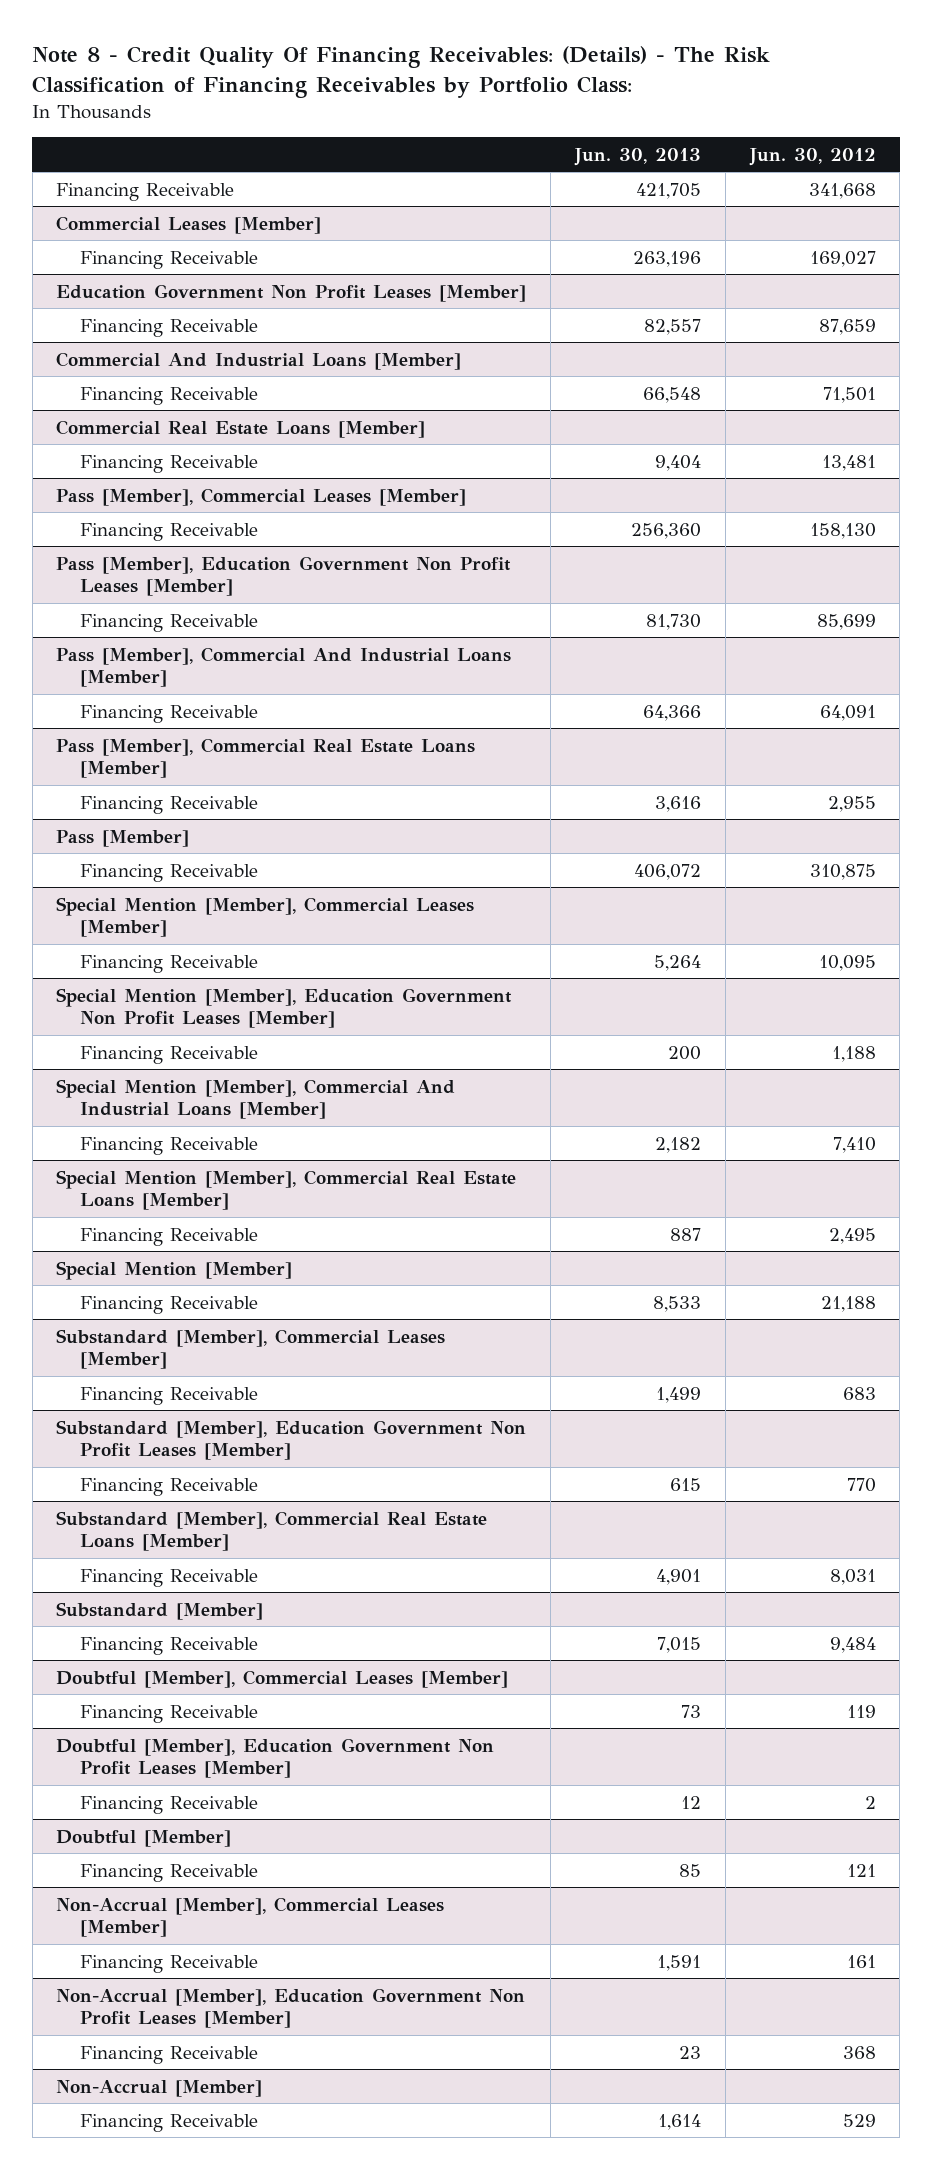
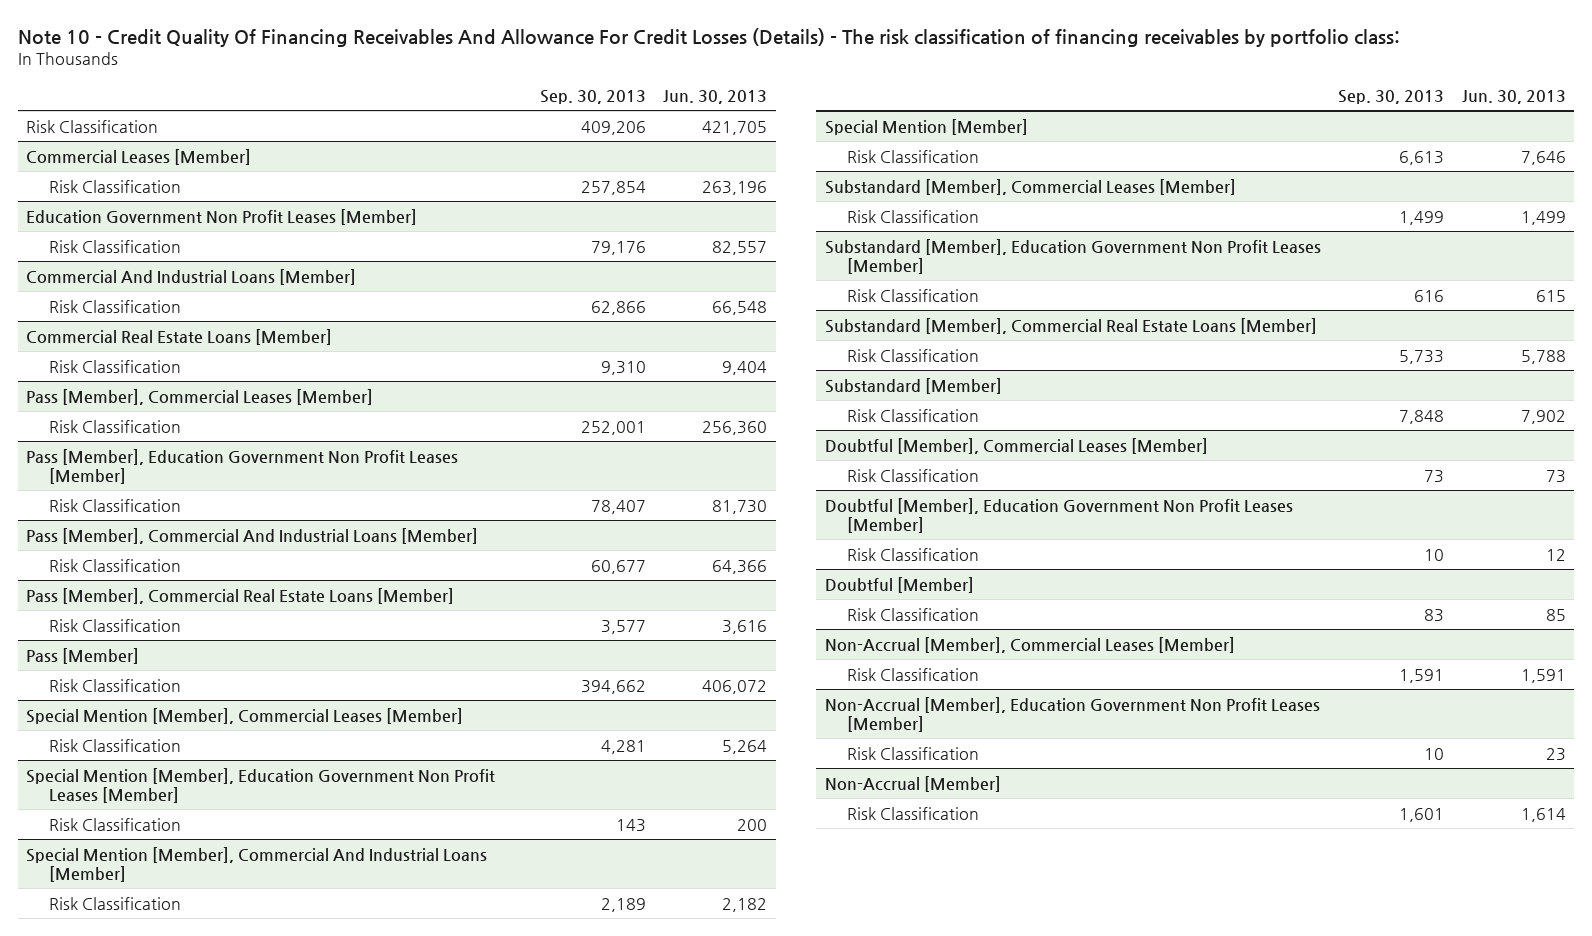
[32,45,771,98] Note 8 - Credit Quality Of Financing Receivables: (Details) - The Risk Classification of Financing Receivables by Portfolio Class: -> [17,27,1400,47] Note 10 - Credit Quality Of Financing Receivables And Allowance For Credit Losses (Details) - The risk classification of financing receivables by portfolio class:
[748,147,876,166] Jun. 30, 2012 -> none
none -> [539,89,646,104] Sep. 30, 2013
[56,182,235,201] Financing Receivable -> [26,119,159,133] Risk Classification
[79,250,258,269] Financing Receivable -> [48,179,181,193] Risk Classification
[79,318,258,337] Financing Receivable -> [48,239,181,253] Risk Classification
[79,386,258,405] Financing Receivable -> [48,299,181,313] Risk Classification
[79,454,258,473] Financing Receivable -> [48,359,181,373] Risk Classification
[79,522,258,541] Financing Receivable -> [48,419,181,433] Risk Classification
[79,613,258,632] Financing Receivable -> [48,498,181,512] Risk Classification
[79,704,258,723] Financing Receivable -> [48,558,181,572] Risk Classification
[79,795,258,814] Financing Receivable -> [48,618,181,632] Risk Classification
[79,863,258,882] Financing Receivable -> [48,678,181,692] Risk Classification
[79,954,258,973] Financing Receivable -> [48,738,181,752] Risk Classification
[79,1045,258,1064] Financing Receivable -> [48,817,181,831] Risk Classification
[56,1169,517,1211] Special Mention [Member], Commercial Real Estate Loans [Member] -> none
[79,1227,258,1246] Financing Receivable -> none
[79,1136,258,1155] Financing Receivable -> [48,896,181,910] Risk Classification
[79,1295,258,1314] Financing Receivable -> none
none -> [847,149,980,163] Risk Classification
[79,1386,258,1405] Financing Receivable -> [847,209,980,223] Risk Classification
[79,1477,258,1496] Financing Receivable -> [847,288,980,302] Risk Classification
[79,1568,258,1587] Financing Receivable -> none
none -> [847,348,980,362] Risk Classification
[79,1636,258,1655] Financing Receivable -> none
none -> [847,408,980,422] Risk Classification
[79,1704,258,1723] Financing Receivable -> [847,468,980,482] Risk Classification
[79,1795,258,1814] Financing Receivable -> [847,547,980,561] Risk Classification
[79,1863,258,1882] Financing Receivable -> [847,607,980,621] Risk Classification
[79,1954,258,1973] Financing Receivable -> [847,667,980,681] Risk Classification
[79,2045,258,2064] Financing Receivable -> [847,746,980,760] Risk Classification
[79,2113,258,2132] Financing Receivable -> [847,806,980,820] Risk Classification

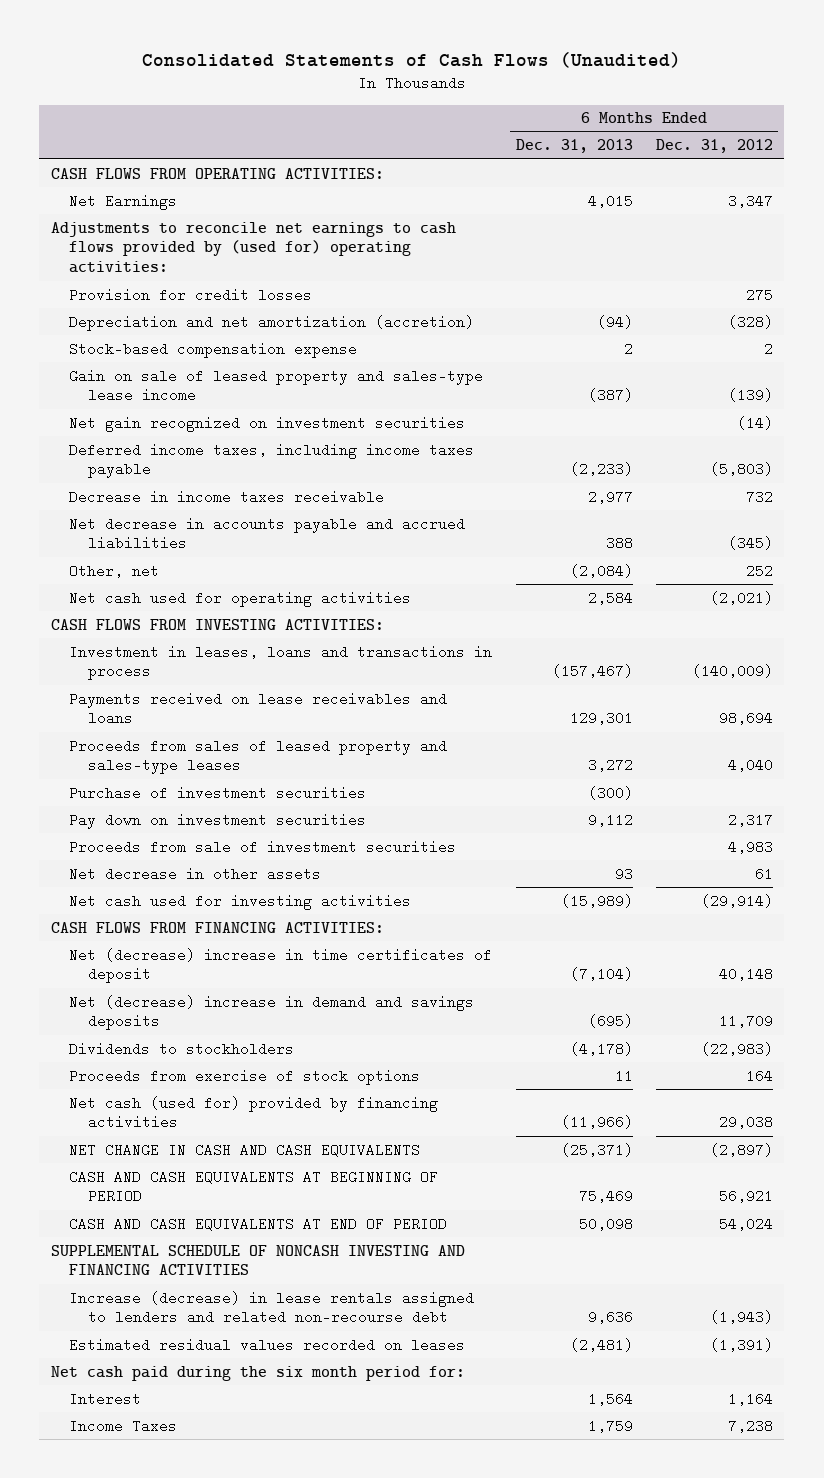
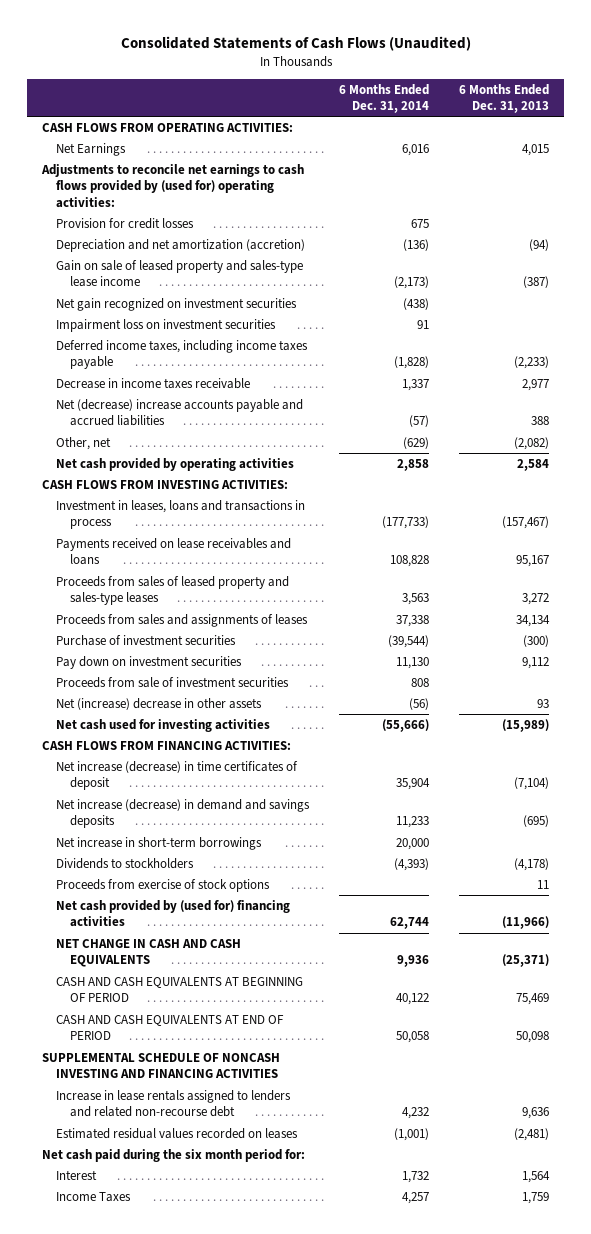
[655,139,773,154] Dec. 31, 2012 -> none
none -> [338,83,429,113] 6 Months Ended Dec. 31, 2014
[69,341,358,358] Stock-based compensation expense -> none
none -> [56,318,277,332] Impairment loss on investment securities
[69,516,466,551] Net decrease in accounts payable and accrued liabilities -> [56,398,304,427] Net (decrease) increase accounts payable and accrued liabilities
[569,563,633,578] (2,084) -> [513,436,549,450] (2,082)
[69,590,412,607] Net cash used for operating activities -> [56,457,295,471] Net cash provided by operating activities
[569,711,633,726] 129,301 -> [515,555,549,568] 95,167
none -> [56,613,309,627] Proceeds from sales and assignments of leases
[69,866,322,881] Net decrease in other assets -> [56,697,263,710] Net (increase) decrease in other assets
[69,947,493,984] Net (decrease) increase in time certificates of deposit -> [56,760,299,791] Net increase (decrease) in time certificates of deposit
[69,994,475,1031] Net (decrease) increase in demand and savings deposits -> [56,798,311,829] Net increase (decrease) in demand and savings deposits
none -> [56,836,263,850] Net increase in short-term borrowings
[69,1095,439,1130] Net cash (used for) provided by financing activities -> [56,899,291,928] Net cash provided by (used for) financing activities
[69,1290,475,1325] Increase (decrease) in lease rentals assigned to lenders and related non-recourse debt -> [56,1089,292,1118] Increase in lease rentals assigned to lenders and related non-recourse debt

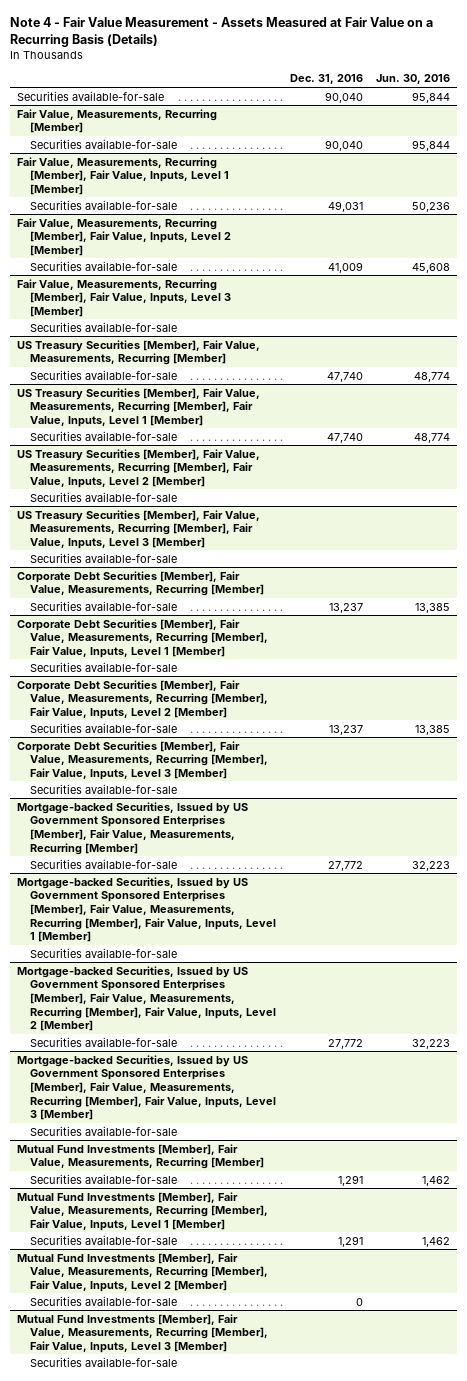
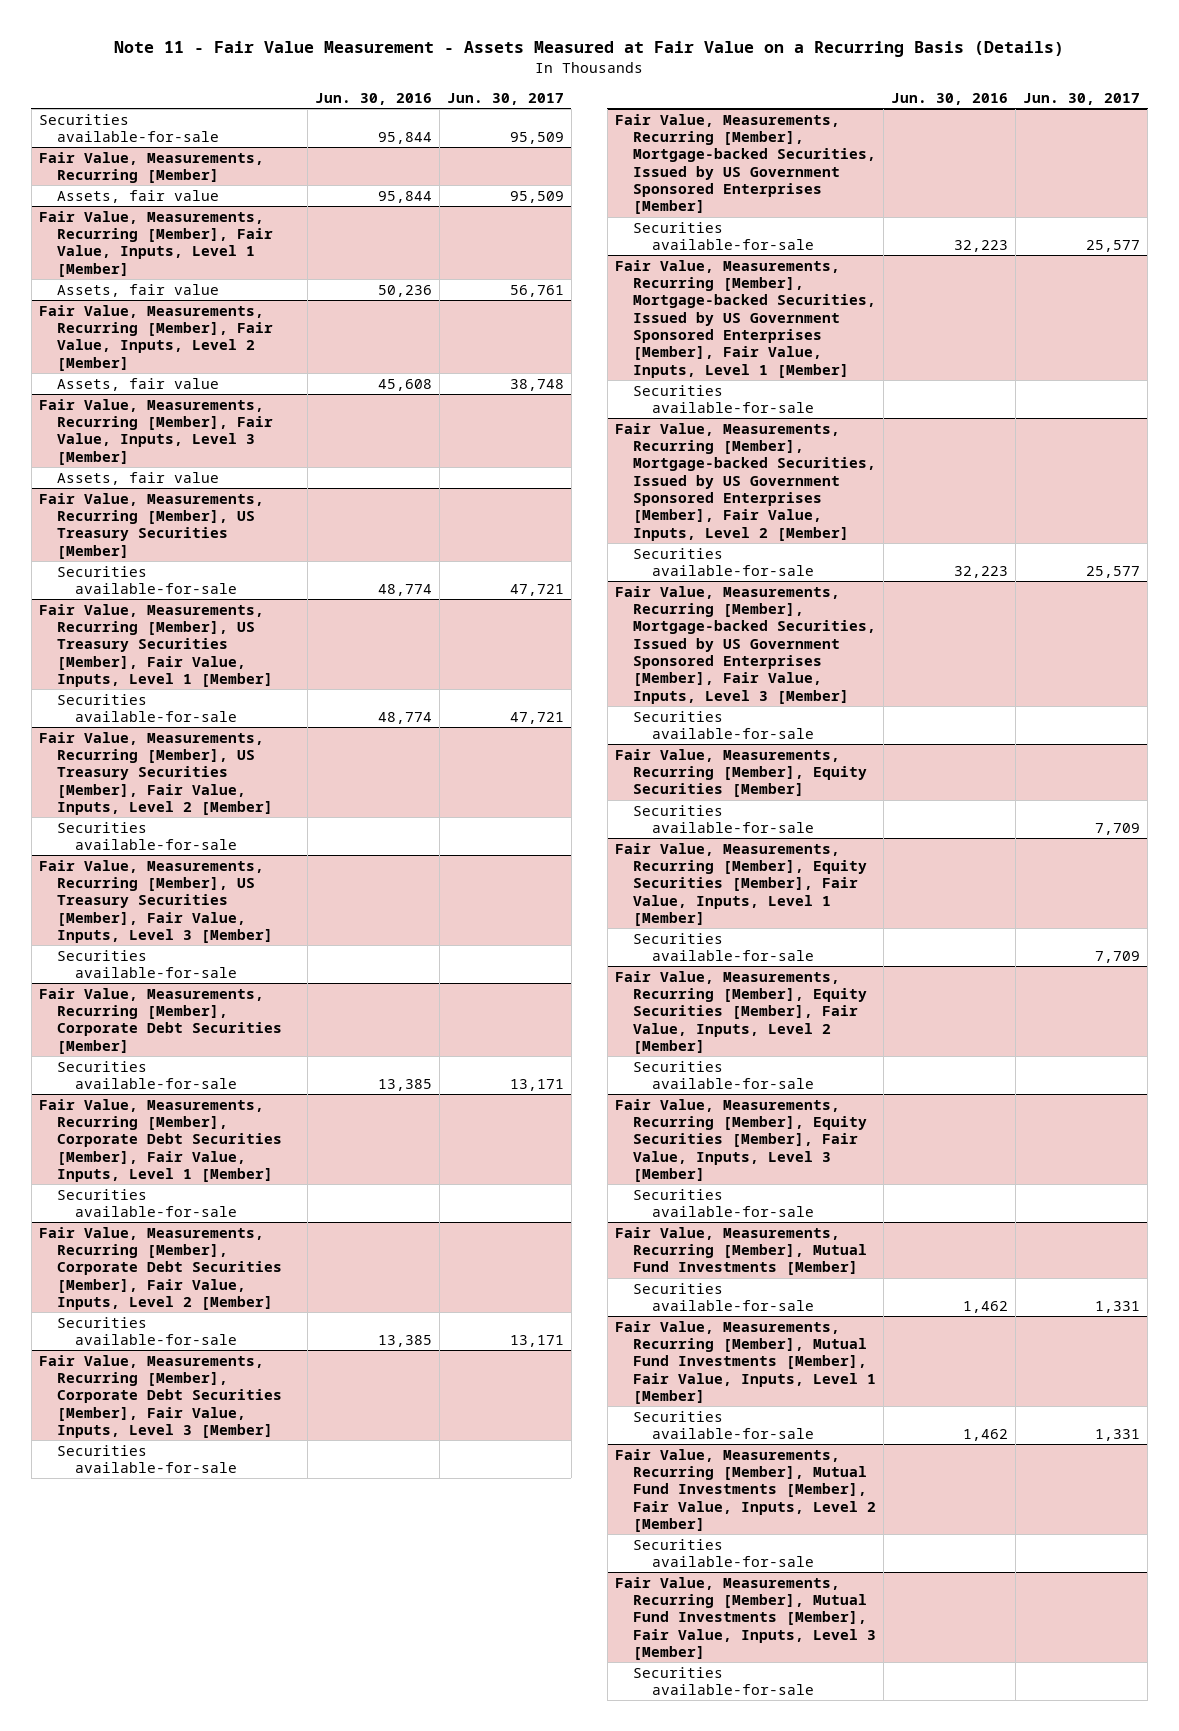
[10,17,434,48] Note 4 - Fair Value Measurement - Assets Measured at Fair Value on a Recurring Basis (Details) -> [114,41,1065,58] Note 11 - Fair Value Measurement - Assets Measured at Fair Value on a Recurring Basis (Details)
[289,74,363,85] Dec. 31, 2016 -> none
none -> [446,92,564,105] Jun. 30, 2017
[30,138,178,149] Securities available-for-sale -> [56,189,219,203] Assets, fair value
[30,199,178,210] Securities available-for-sale -> [56,283,219,297] Assets, fair value
[30,260,178,271] Securities available-for-sale -> [56,377,219,391] Assets, fair value
[30,321,178,332] Securities available-for-sale -> none
none -> [56,471,219,485] Assets, fair value
[16,339,260,366] US Treasury Securities [Member], Fair Value, Measurements, Recurring [Member] -> [38,492,264,559] Fair Value, Measurements, Recurring [Member], US Treasury Securities [Member]
[16,387,260,427] US Treasury Securities [Member], Fair Value, Measurements, Recurring [Member], Fair Value, Inputs, Level 1 [Member] -> [38,603,273,688] Fair Value, Measurements, Recurring [Member], US Treasury Securities [Member], Fair Value, Inputs, Level 1 [Member]
[16,448,260,488] US Treasury Securities [Member], Fair Value, Measurements, Recurring [Member], Fair Value, Inputs, Level 2 [Member] -> [38,731,273,816] Fair Value, Measurements, Recurring [Member], US Treasury Securities [Member], Fair Value, Inputs, Level 2 [Member]
[16,509,260,549] US Treasury Securities [Member], Fair Value, Measurements, Recurring [Member], Fair Value, Inputs, Level 3 [Member] -> [38,859,273,944] Fair Value, Measurements, Recurring [Member], US Treasury Securities [Member], Fair Value, Inputs, Level 3 [Member]
[16,570,265,597] Corporate Debt Securities [Member], Fair Value, Measurements, Recurring [Member] -> [38,987,282,1054] Fair Value, Measurements, Recurring [Member], Corporate Debt Securities [Member]
[16,618,269,658] Corporate Debt Securities [Member], Fair Value, Measurements, Recurring [Member], Fair Value, Inputs, Level 1 [Member] -> [38,1098,282,1183] Fair Value, Measurements, Recurring [Member], Corporate Debt Securities [Member], Fair Value, Inputs, Level 1 [Member]
[16,679,269,719] Corporate Debt Securities [Member], Fair Value, Measurements, Recurring [Member], Fair Value, Inputs, Level 2 [Member] -> [38,1226,282,1311] Fair Value, Measurements, Recurring [Member], Corporate Debt Securities [Member], Fair Value, Inputs, Level 2 [Member]
[16,740,269,780] Corporate Debt Securities [Member], Fair Value, Measurements, Recurring [Member], Fair Value, Inputs, Level 3 [Member] -> [38,1354,282,1439] Fair Value, Measurements, Recurring [Member], Corporate Debt Securities [Member], Fair Value, Inputs, Level 3 [Member]
[16,801,248,855] Mortgage-backed Securities, Issued by US Government Sponsored Enterprises [Member], Fair Value, Measurements, Recurring [Member] -> [614,113,877,215] Fair Value, Measurements, Recurring [Member], Mortgage-backed Securities, Issued by US Government Sponsored Enterprises [Member]
[16,876,277,943] Mortgage-backed Securities, Issued by US Government Sponsored Enterprises [Member], Fair Value, Measurements, Recurring [Member], Fair Value, Inputs, Level 1 [Member] -> [614,259,877,378] Fair Value, Measurements, Recurring [Member], Mortgage-backed Securities, Issued by US Government Sponsored Enterprises [Member], Fair Value, Inputs, Level 1 [Member]
[16,965,277,1032] Mortgage-backed Securities, Issued by US Government Sponsored Enterprises [Member], Fair Value, Measurements, Recurring [Member], Fair Value, Inputs, Level 2 [Member] -> [614,422,877,541] Fair Value, Measurements, Recurring [Member], Mortgage-backed Securities, Issued by US Government Sponsored Enterprises [Member], Fair Value, Inputs, Level 2 [Member]
[16,1054,277,1121] Mortgage-backed Securities, Issued by US Government Sponsored Enterprises [Member], Fair Value, Measurements, Recurring [Member], Fair Value, Inputs, Level 3 [Member] -> [614,585,877,704] Fair Value, Measurements, Recurring [Member], Mortgage-backed Securities, Issued by US Government Sponsored Enterprises [Member], Fair Value, Inputs, Level 3 [Member]
none -> [614,748,868,798] Fair Value, Measurements, Recurring [Member], Equity Securities [Member]
none -> [633,804,814,833] Securities available-for-sale
none -> [614,842,868,927] Fair Value, Measurements, Recurring [Member], Equity Securities [Member], Fair Value, Inputs, Level 1 [Member]
none -> [633,932,814,961] Securities available-for-sale
none -> [614,970,868,1055] Fair Value, Measurements, Recurring [Member], Equity Securities [Member], Fair Value, Inputs, Level 2 [Member]
none -> [633,1060,814,1089] Securities available-for-sale
none -> [614,1098,868,1183] Fair Value, Measurements, Recurring [Member], Equity Securities [Member], Fair Value, Inputs, Level 3 [Member]
none -> [633,1188,814,1217] Securities available-for-sale
[16,1143,265,1170] Mutual Fund Investments [Member], Fair Value, Measurements, Recurring [Member] -> [614,1226,868,1276] Fair Value, Measurements, Recurring [Member], Mutual Fund Investments [Member]
[16,1191,269,1231] Mutual Fund Investments [Member], Fair Value, Measurements, Recurring [Member], Fair Value, Inputs, Level 1 [Member] -> [614,1320,877,1405] Fair Value, Measurements, Recurring [Member], Mutual Fund Investments [Member], Fair Value, Inputs, Level 1 [Member]
[16,1252,269,1292] Mutual Fund Investments [Member], Fair Value, Measurements, Recurring [Member], Fair Value, Inputs, Level 2 [Member] -> [614,1448,877,1533] Fair Value, Measurements, Recurring [Member], Mutual Fund Investments [Member], Fair Value, Inputs, Level 2 [Member]
[16,1313,269,1353] Mutual Fund Investments [Member], Fair Value, Measurements, Recurring [Member], Fair Value, Inputs, Level 3 [Member] -> [614,1576,877,1661] Fair Value, Measurements, Recurring [Member], Mutual Fund Investments [Member], Fair Value, Inputs, Level 3 [Member]

